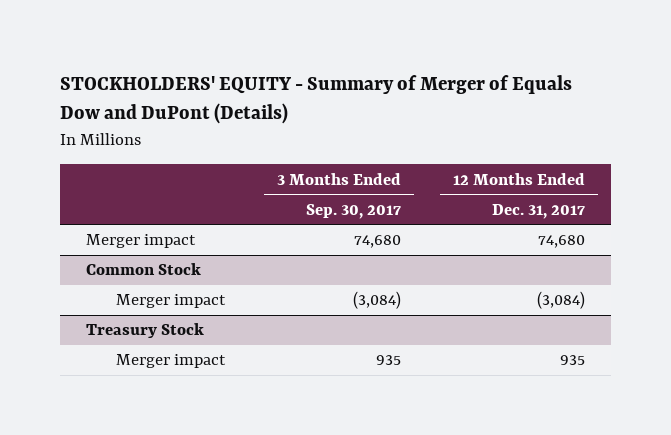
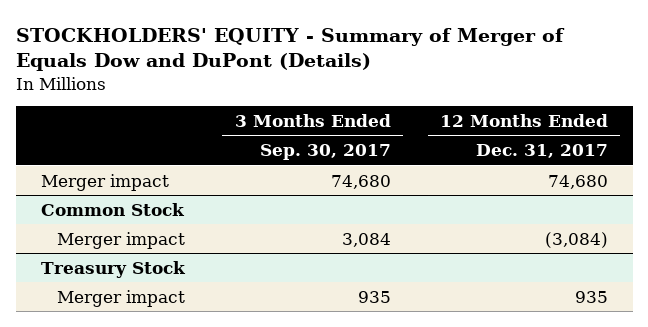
[352,291,401,310] (3,084) -> [341,232,391,247] 3,084

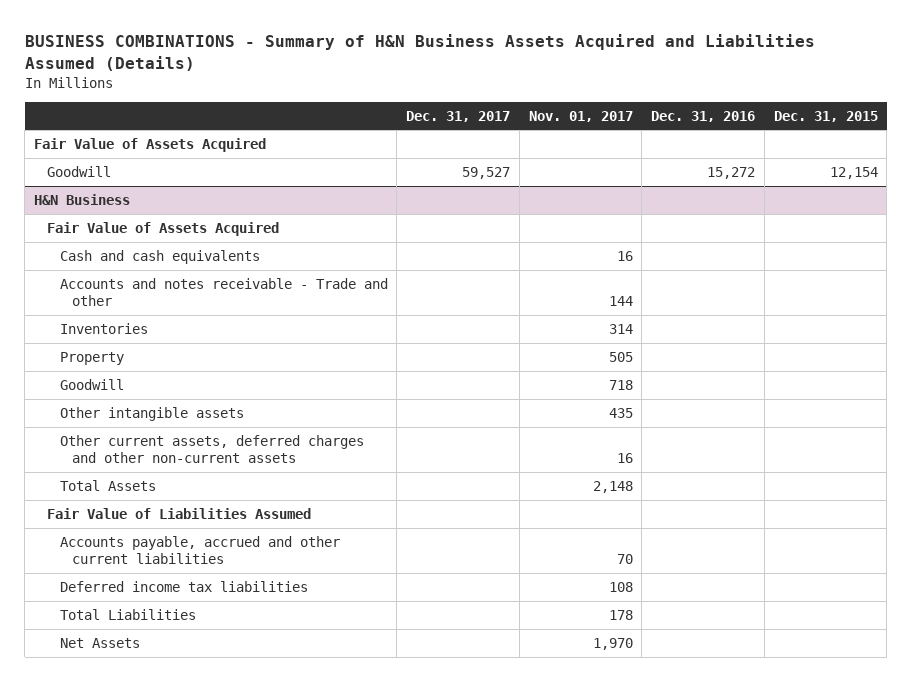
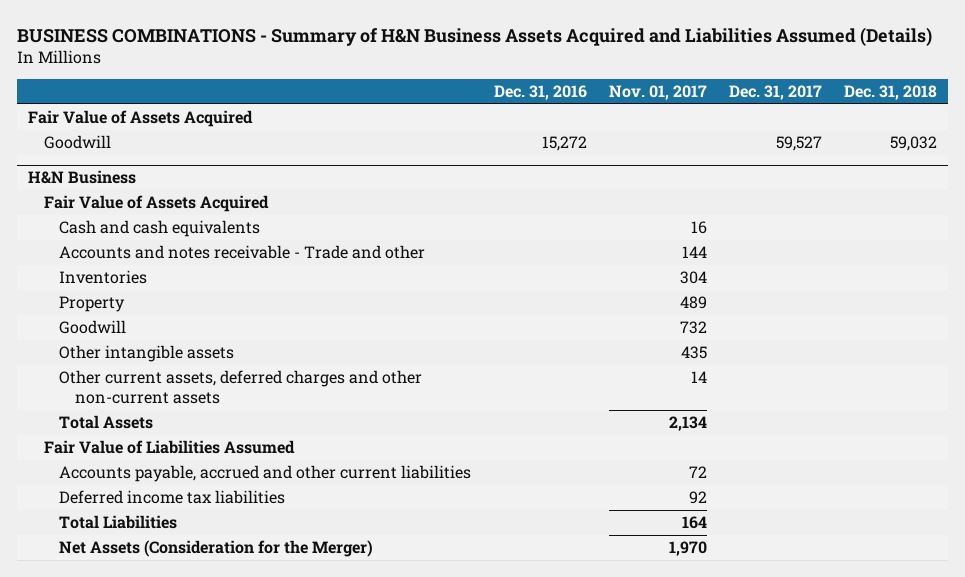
[773,110,878,122] Dec. 31, 2015 -> none
none -> [844,84,938,100] Dec. 31, 2018
[608,323,633,334] 314 -> [679,271,707,285] 304
[608,351,633,362] 505 -> [679,296,707,310] 489
[608,379,633,390] 718 -> [679,321,707,335] 732
[616,452,633,463] 16 -> [690,371,707,384] 14
[592,480,633,493] 2,148 -> [668,416,707,432] 2,134
[616,553,633,564] 70 -> [688,466,707,479] 72
[608,581,633,592] 108 -> [688,491,707,505] 92
[608,609,633,620] 178 -> [681,516,707,530] 164
[59,637,140,648] Net Assets -> [59,540,374,558] Net Assets (Consideration for the Merger)

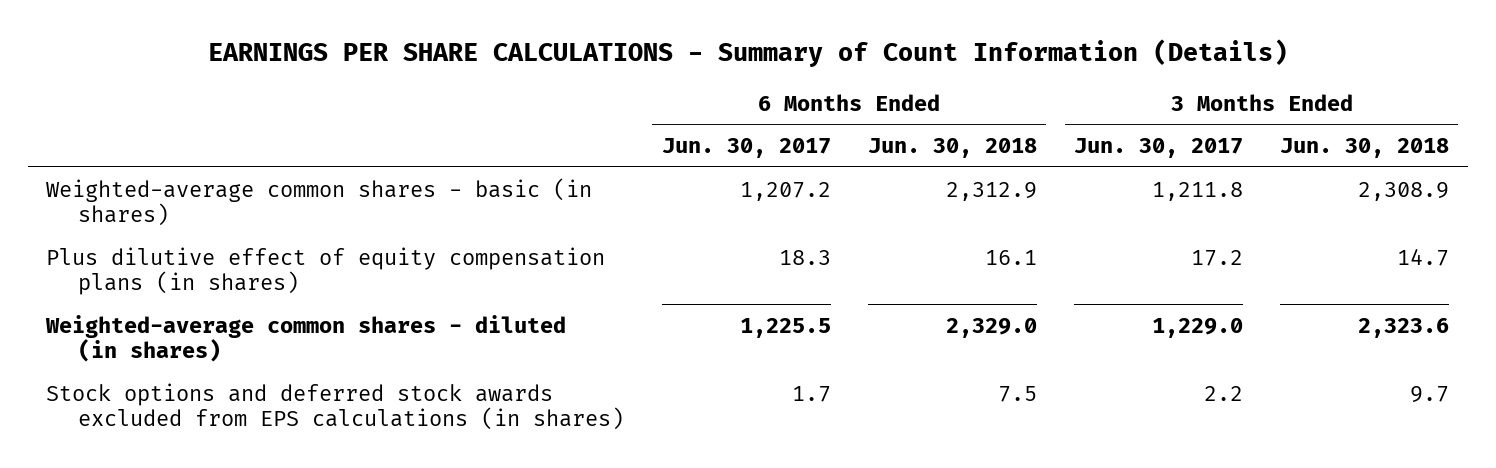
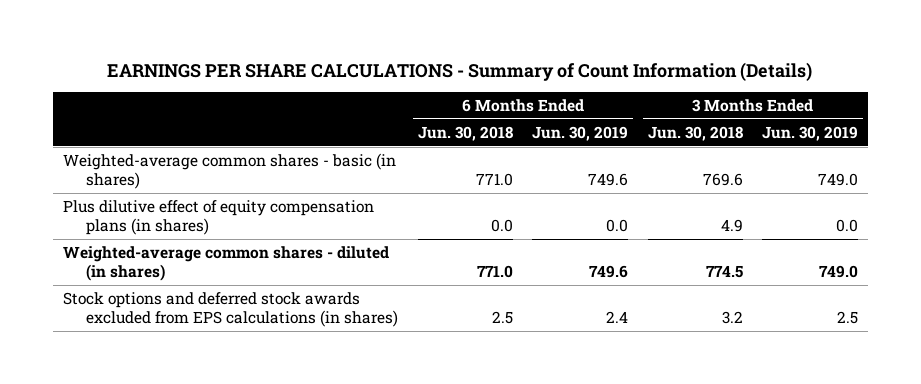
[661,138,831,159] Jun. 30, 2017 -> none
[1073,138,1243,159] Jun. 30, 2017 -> none
none -> [532,125,629,141] Jun. 30, 2019
none -> [762,125,859,141] Jun. 30, 2019
[945,181,1037,201] 2,312.9 -> [475,173,513,187] 771.0
[1358,181,1450,201] 2,308.9 -> [702,173,743,187] 769.6
[984,249,1037,265] 16.1 -> [490,219,513,233] 0.0
[1397,248,1450,266] 14.7 -> [720,219,743,233] 4.9
[945,317,1037,338] 2,329.0 -> [476,265,513,279] 771.0
[1358,317,1450,338] 2,323.6 -> [705,265,743,279] 774.5
[997,385,1037,402] 7.5 -> [491,311,513,325] 2.5
[1410,385,1450,403] 9.7 -> [721,311,743,325] 3.2

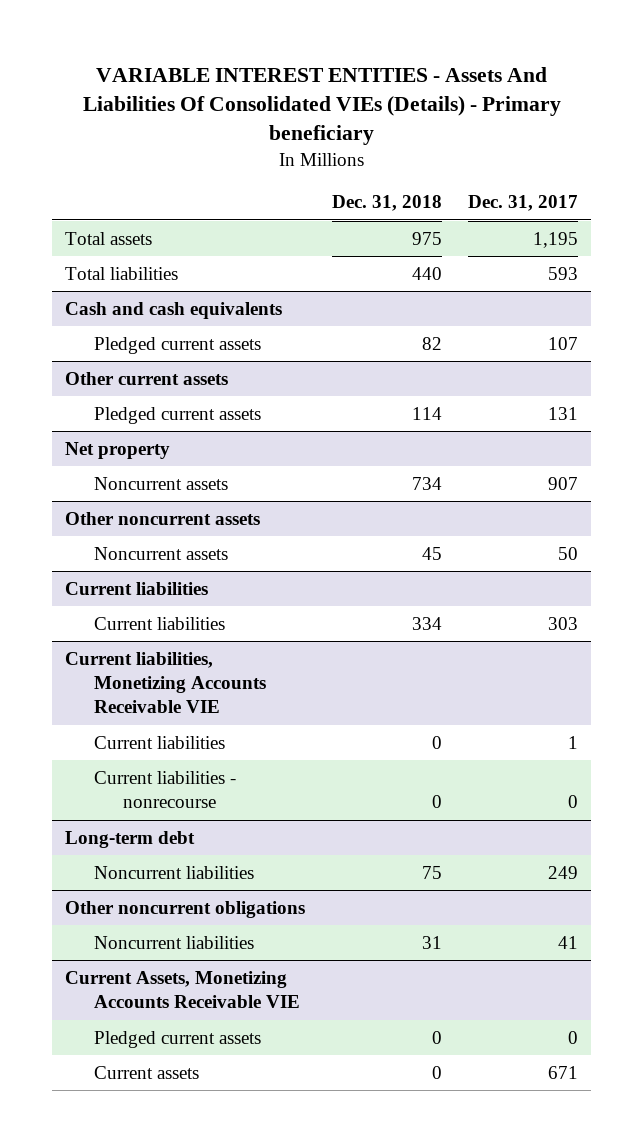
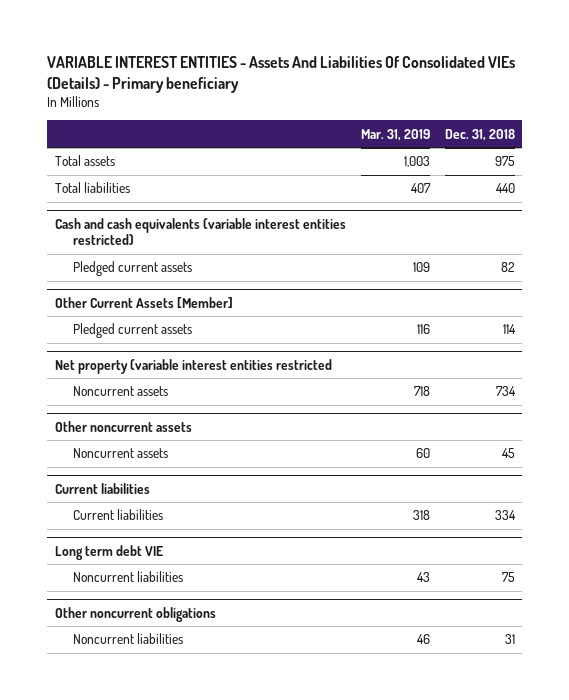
[467,195,578,212] Dec. 31, 2017 -> none
none -> [360,128,430,141] Mar. 31, 2019
[65,301,283,319] Cash and cash equivalents -> [54,217,346,246] Cash and cash equivalents (variable interest entities restricted)
[65,371,229,385] Other current assets -> [54,296,233,308] Other Current Assets [Member]
[65,441,171,459] Net property -> [54,358,332,374] Net property (variable interest entities restricted
[65,651,267,714] Current liabilities, Monetizing Accounts Receivable VIE -> none
[94,735,226,749] Current liabilities -> none
[94,770,237,808] Current liabilities - nonrecourse -> none
[65,830,196,848] Long-term debt -> [54,544,163,560] Long term debt VIE
[65,970,301,1008] Current Assets, Monetizing Accounts Receivable VIE -> none
[94,1030,262,1048] Pledged current assets -> none
[94,1065,200,1079] Current assets -> none

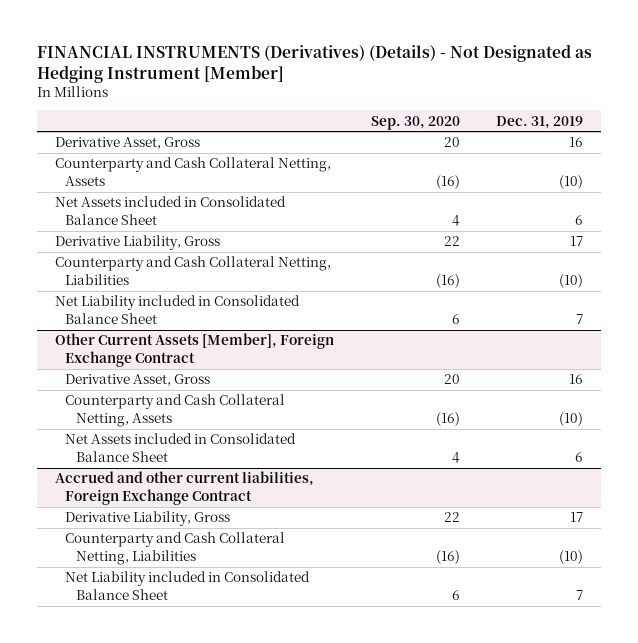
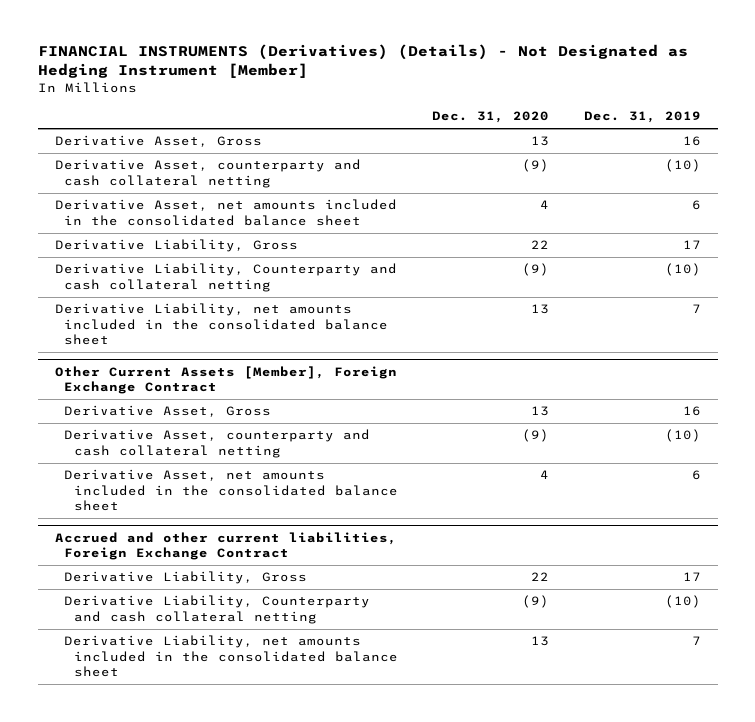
[370,115,460,130] Sep. 30, 2020 -> none
none -> [432,111,550,124] Dec. 31, 2020
[55,157,332,186] Counterparty and Cash Collateral Netting, Assets -> [54,159,361,188] Derivative Asset, counterparty and cash collateral netting
[55,196,287,225] Net Assets included in Consolidated Balance Sheet -> [54,199,397,226] Derivative Asset, net amounts included in the consolidated balance sheet
[55,256,332,285] Counterparty and Cash Collateral Netting, Liabilities -> [54,263,397,292] Derivative Liability, Counterparty and cash collateral netting
[55,295,301,324] Net Liability included in Consolidated Balance Sheet -> [54,303,389,346] Derivative Liability, net amounts included in the consolidated balance sheet
[65,394,286,427] Counterparty and Cash Collateral Netting, Assets -> [64,429,371,458] Derivative Asset, counterparty and cash collateral netting
[65,433,297,462] Net Assets included in Consolidated Balance Sheet -> [64,469,399,512] Derivative Asset, net amounts included in the consolidated balance sheet
[65,532,286,565] Counterparty and Cash Collateral Netting, Liabilities -> [64,595,371,624] Derivative Liability, Counterparty and cash collateral netting
[65,571,311,600] Net Liability included in Consolidated Balance Sheet -> [64,635,399,678] Derivative Liability, net amounts included in the consolidated balance sheet

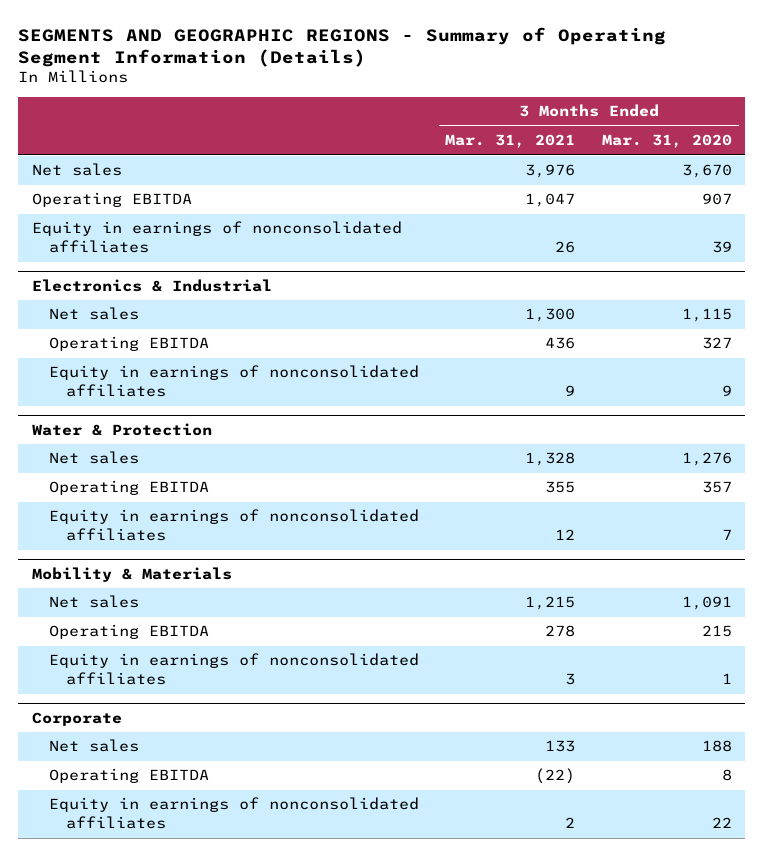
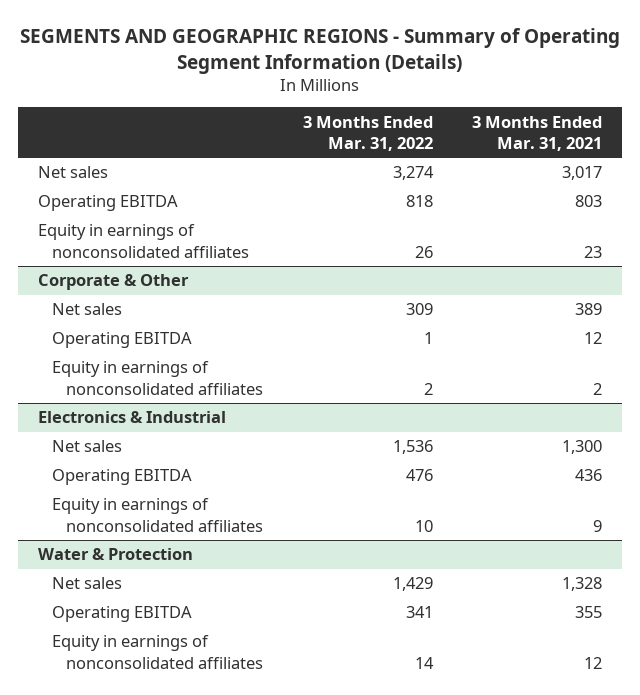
[601,134,732,149] Mar. 31, 2020 -> none
none -> [302,115,433,151] 3 Months Ended Mar. 31, 2022
[525,164,576,179] 3,976 -> [562,166,603,181] 3,017
[525,193,576,208] 1,047 -> [575,195,603,208] 803
[555,241,576,254] 26 -> [584,245,603,258] 23
none -> [37,274,189,291] Corporate & Other
none -> [51,303,122,316] Net sales
none -> [51,332,192,349] Operating EBITDA
none -> [51,361,264,395] Equity in earnings of nonconsolidated affiliates
[31,566,232,582] Mobility & Materials -> none
[48,595,139,609] Net sales -> none
[48,624,209,640] Operating EBITDA -> none
[48,653,419,686] Equity in earnings of nonconsolidated affiliates -> none
[31,711,122,726] Corporate -> none
[48,739,139,753] Net sales -> none
[48,768,209,784] Operating EBITDA -> none
[48,797,419,830] Equity in earnings of nonconsolidated affiliates -> none

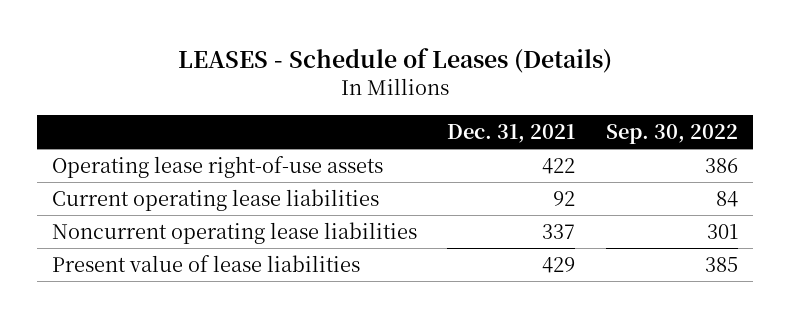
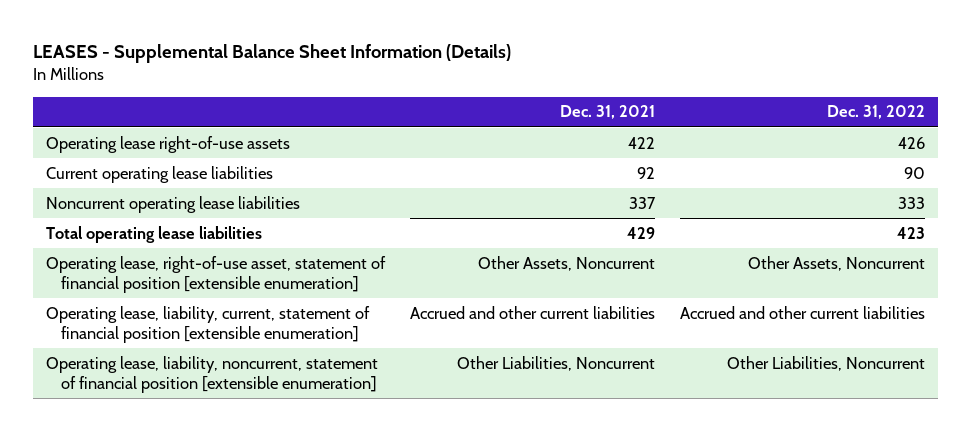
[177,48,612,74] LEASES - Schedule of Leases (Details) -> [32,44,511,64] LEASES - Supplemental Balance Sheet Information (Details)
[605,124,738,145] Sep. 30, 2022 -> none
none -> [827,105,926,120] Dec. 31, 2022
[51,254,360,272] Present value of lease liabilities -> [45,225,262,243] Total operating lease liabilities
none -> [45,255,386,294] Operating lease, right-of-use asset, statement of financial position [extensible enumeration]
none -> [45,305,370,344] Operating lease, liability, current, statement of financial position [extensible enumeration]
none -> [45,355,378,394] Operating lease, liability, noncurrent, statement of financial position [extensible enumeration]

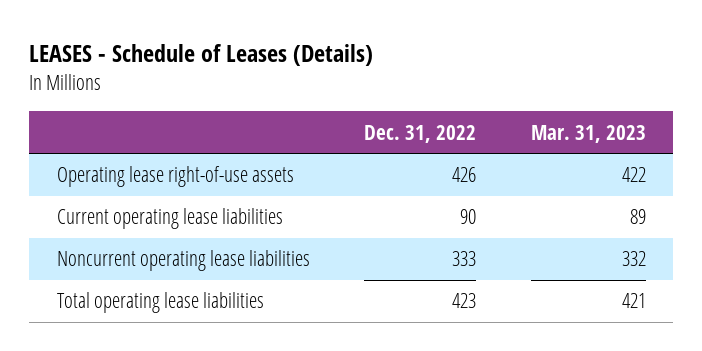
[32,44,511,64] LEASES - Supplemental Balance Sheet Information (Details) -> [29,44,374,67] LEASES - Schedule of Leases (Details)
[560,105,656,120] Dec. 31, 2021 -> none
none -> [530,124,646,143] Mar. 31, 2023
[45,255,386,294] Operating lease, right-of-use asset, statement of financial position [extensible enumeration] -> none
[45,305,370,344] Operating lease, liability, current, statement of financial position [extensible enumeration] -> none
[45,355,378,394] Operating lease, liability, noncurrent, statement of financial position [extensible enumeration] -> none

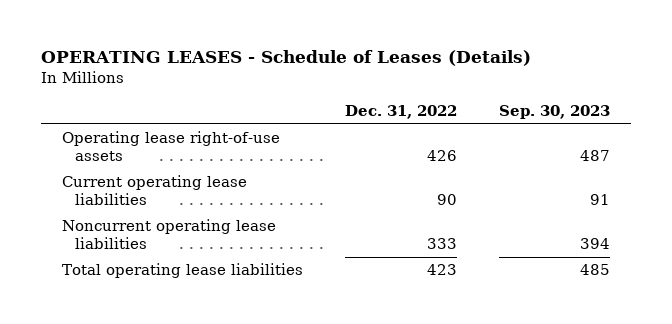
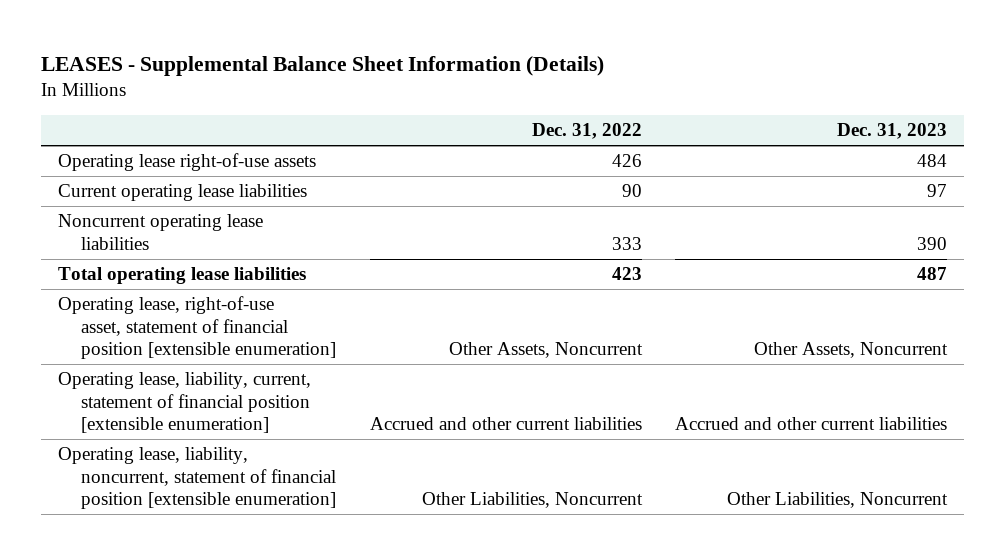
[40,50,531,67] OPERATING LEASES - Schedule of Leases (Details) -> [41,55,605,76] LEASES - Supplemental Balance Sheet Information (Details)
[499,105,611,120] Sep. 30, 2023 -> none
none -> [837,123,948,140] Dec. 31, 2023
none -> [58,296,336,360] Operating lease, right-of-use asset, statement of financial position [extensible enumeration]
none -> [58,372,312,434] Operating lease, liability, current, statement of financial position [extensible enumeration]
none -> [58,447,336,510] Operating lease, liability, noncurrent, statement of financial position [extensible enumeration]

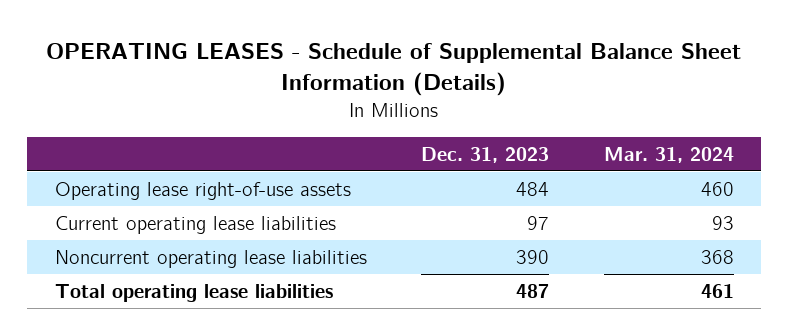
[41,55,605,76] LEASES - Supplemental Balance Sheet Information (Details) -> [46,42,742,97] OPERATING LEASES - Schedule of Supplemental Balance Sheet Information (Details)
[531,123,642,140] Dec. 31, 2022 -> none
none -> [604,147,735,164] Mar. 31, 2024
[58,296,336,360] Operating lease, right-of-use asset, statement of financial position [extensible enumeration] -> none
[58,372,312,434] Operating lease, liability, current, statement of financial position [extensible enumeration] -> none
[58,447,336,510] Operating lease, liability, noncurrent, statement of financial position [extensible enumeration] -> none

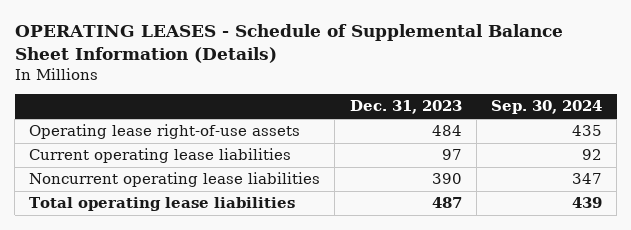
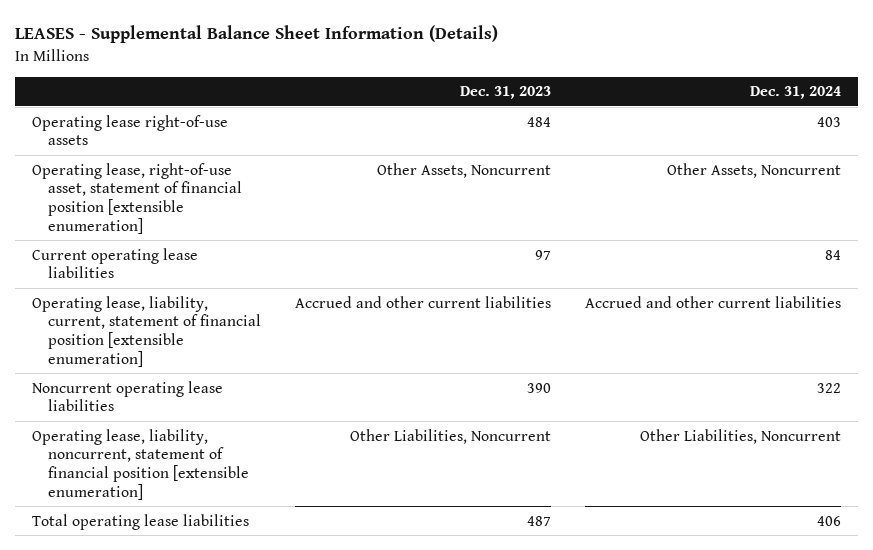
[14,24,563,63] OPERATING LEASES - Schedule of Supplemental Balance Sheet Information (Details) -> [14,25,498,44] LEASES - Supplemental Balance Sheet Information (Details)
[491,100,603,115] Sep. 30, 2024 -> none
none -> [749,86,841,100] Dec. 31, 2024
none -> [31,162,243,234] Operating lease, right-of-use asset, statement of financial position [extensible enumeration]
none -> [31,295,262,367] Operating lease, liability, current, statement of financial position [extensible enumeration]
none -> [31,428,250,500] Operating lease, liability, noncurrent, statement of financial position [extensible enumeration]

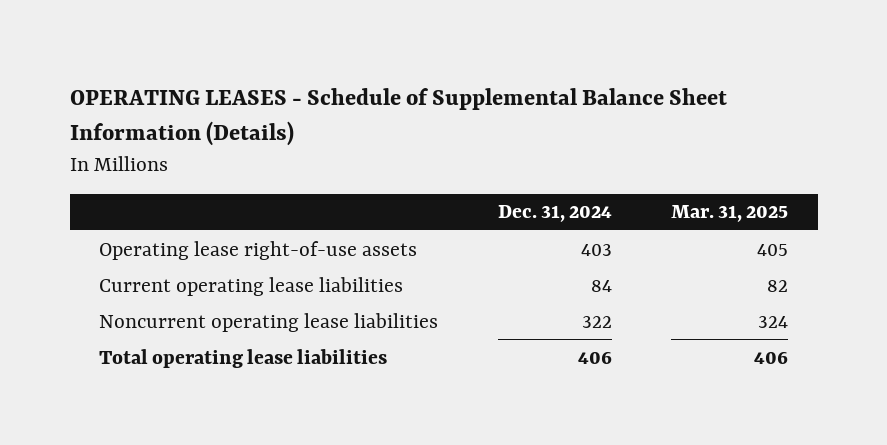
[14,25,498,44] LEASES - Supplemental Balance Sheet Information (Details) -> [69,88,727,147] OPERATING LEASES - Schedule of Supplemental Balance Sheet Information (Details)
[460,86,552,100] Dec. 31, 2023 -> none
none -> [670,205,788,223] Mar. 31, 2025
[31,162,243,234] Operating lease, right-of-use asset, statement of financial position [extensible enumeration] -> none
[31,295,262,367] Operating lease, liability, current, statement of financial position [extensible enumeration] -> none
[31,428,250,500] Operating lease, liability, noncurrent, statement of financial position [extensible enumeration] -> none

